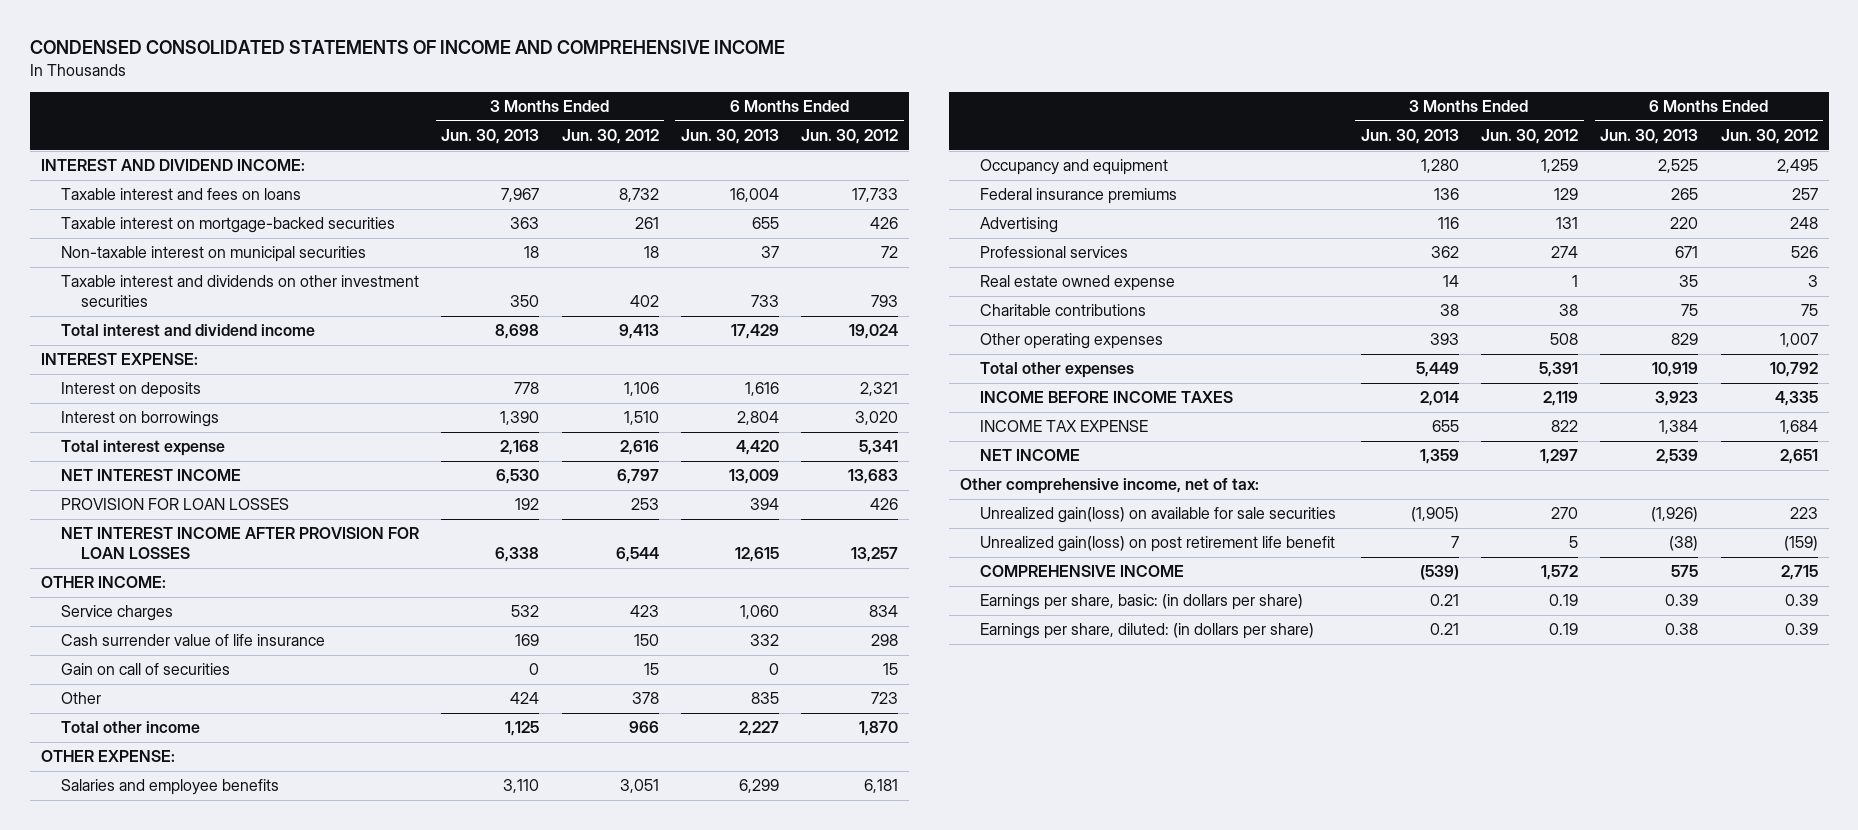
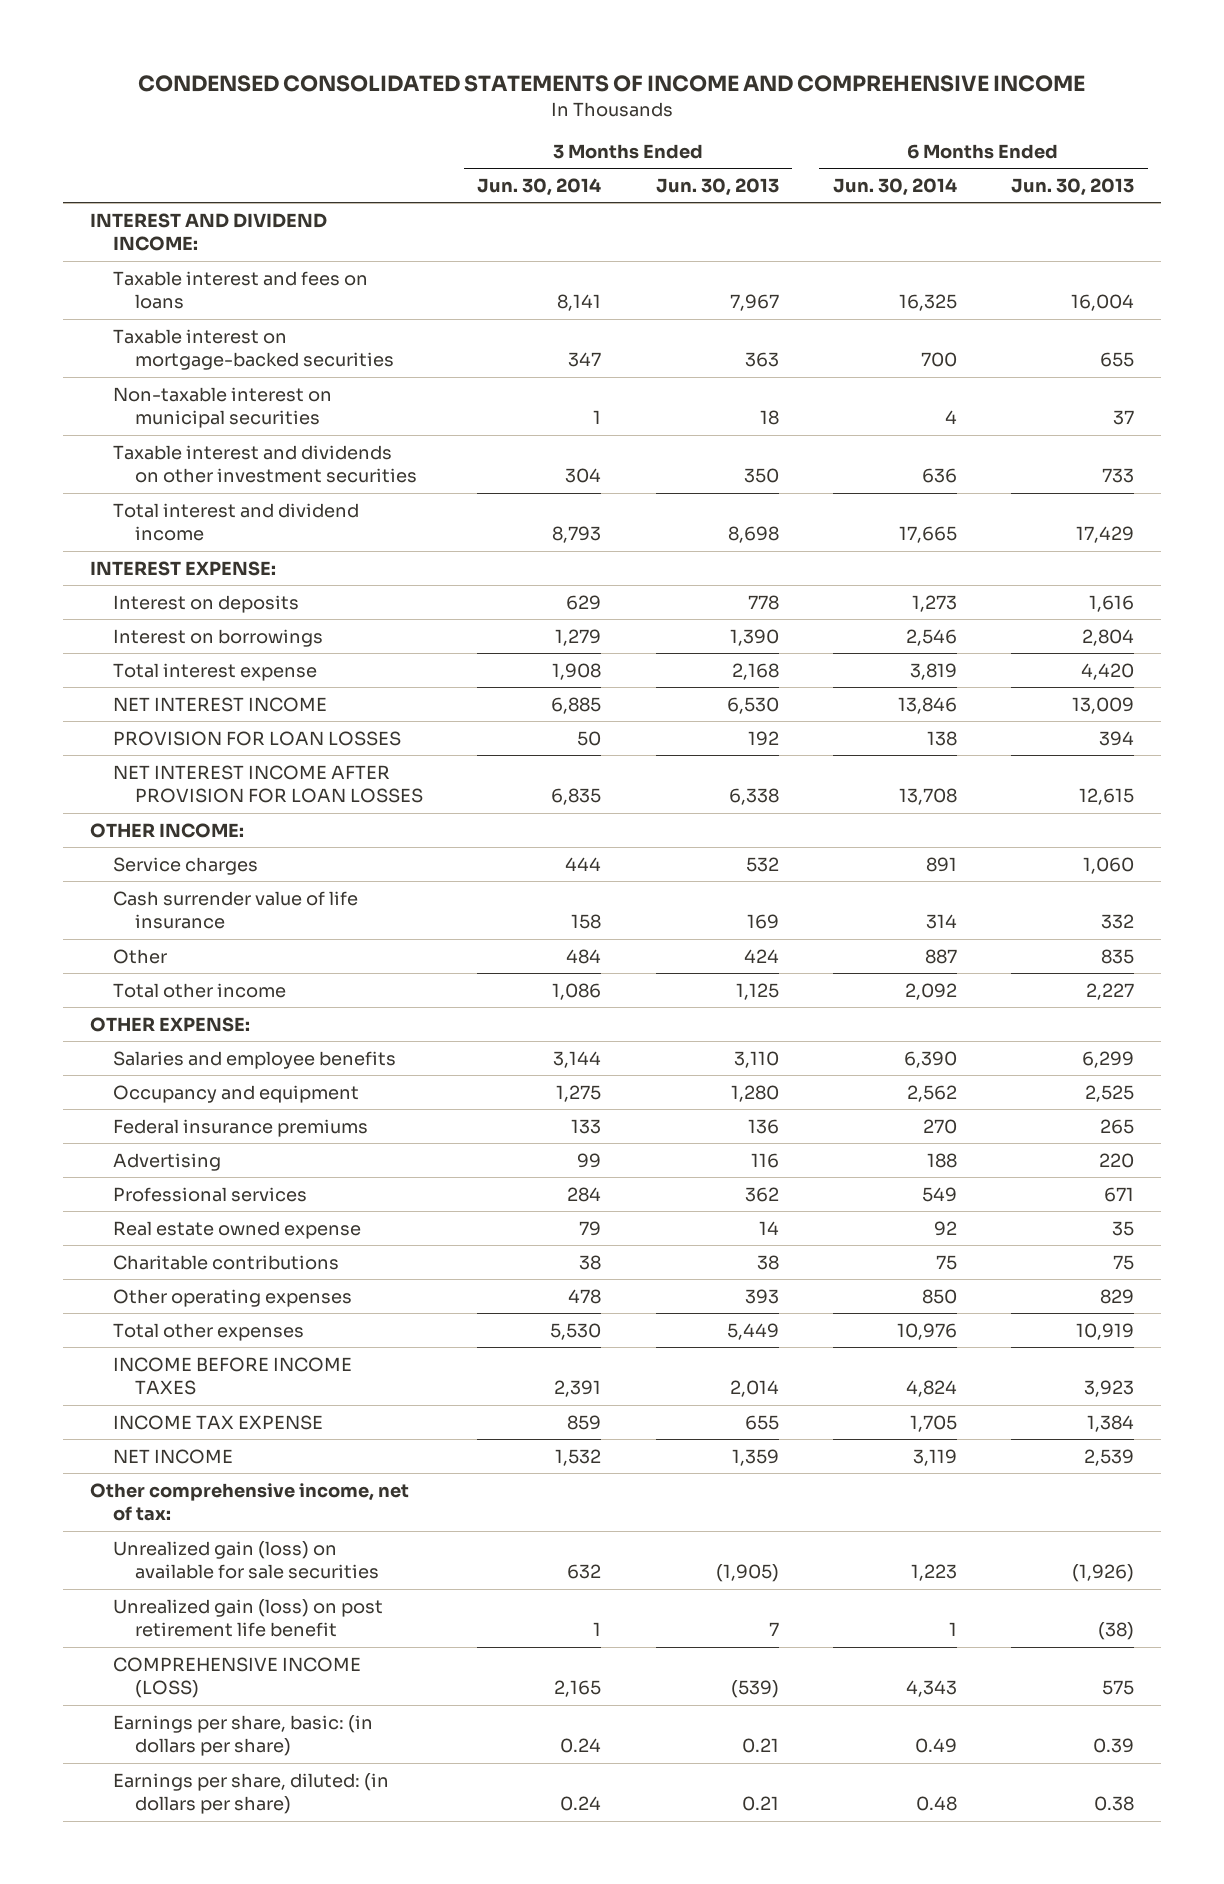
[561,128,659,144] Jun. 30, 2012 -> none
[801,128,899,144] Jun. 30, 2012 -> none
none -> [477,177,602,196] Jun. 30, 2014
none -> [832,177,957,196] Jun. 30, 2014
[61,663,231,676] Gain on call of securities -> none
[980,507,1337,524] Unrealized gain(loss) on available for sale securities -> [112,1540,380,1580] Unrealized gain (loss) on available for sale securities
[980,536,1336,553] Unrealized gain(loss) on post retirement life benefit -> [112,1598,383,1638] Unrealized gain (loss) on post retirement life benefit
[980,565,1185,578] COMPREHENSIVE INCOME -> [112,1656,361,1699] COMPREHENSIVE INCOME (LOSS)

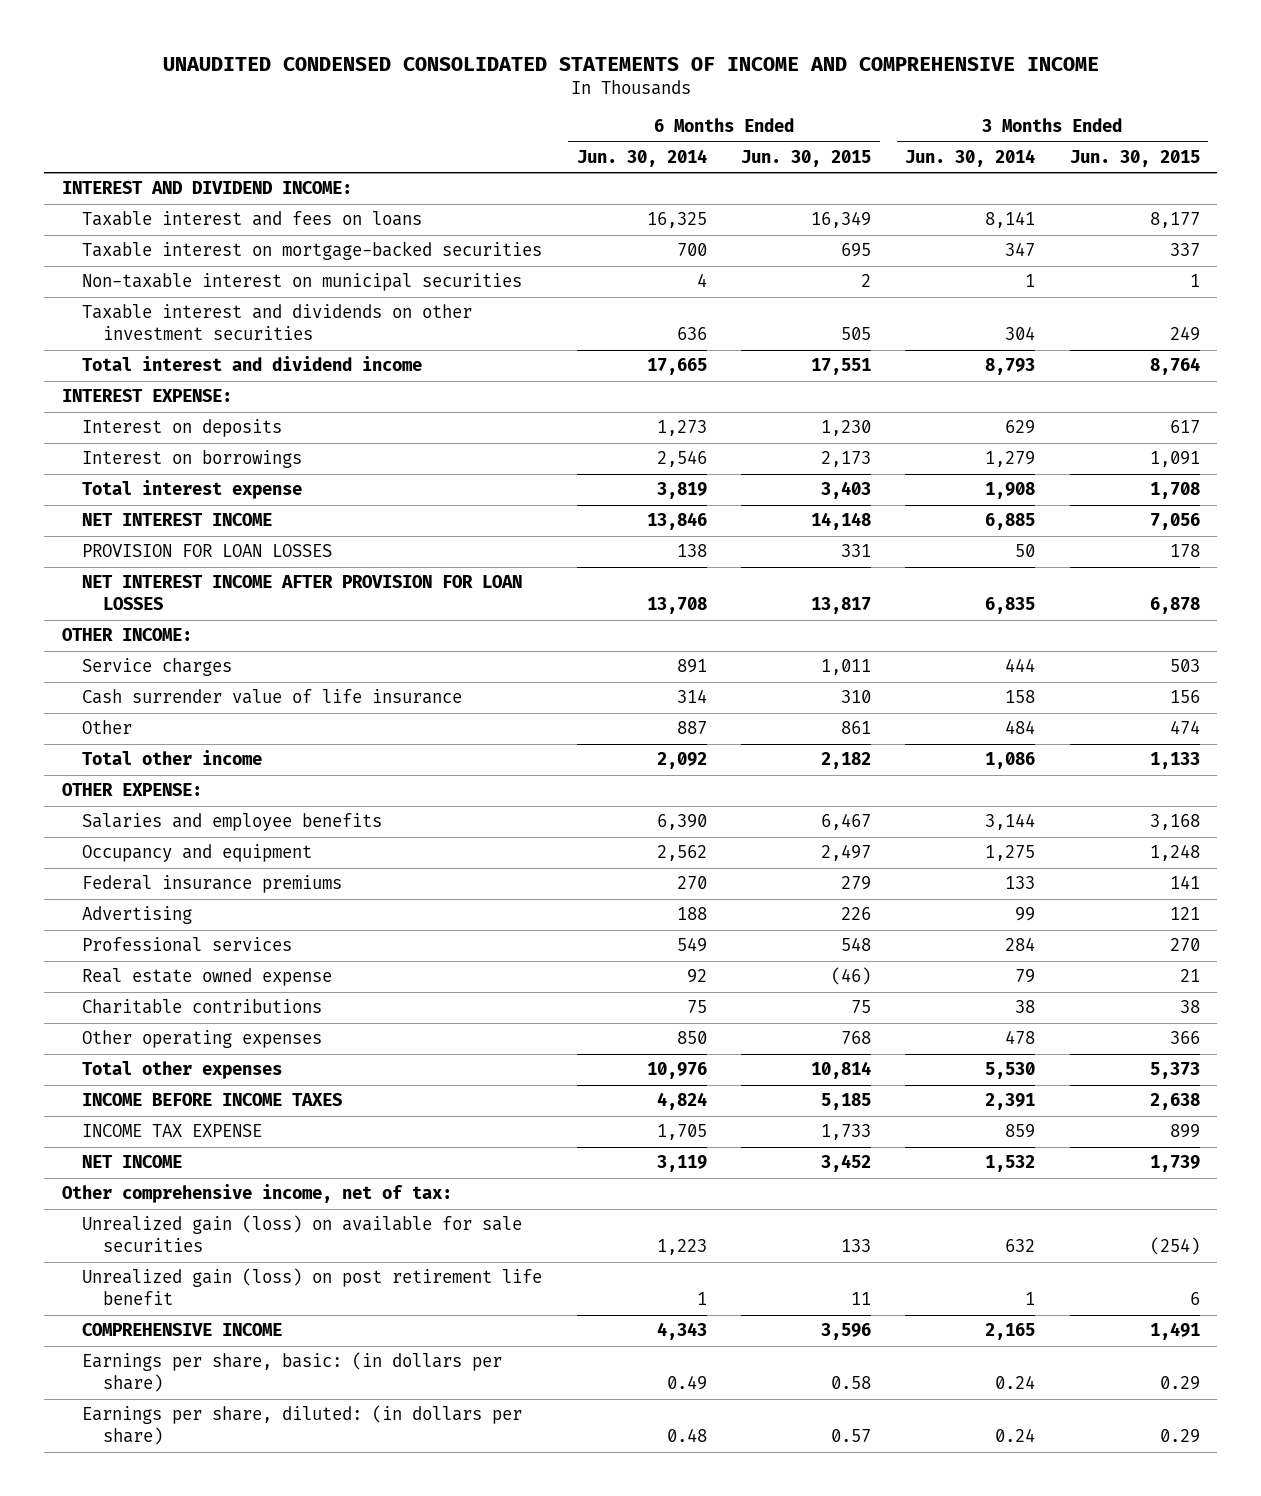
[137,74,1085,92] CONDENSED CONSOLIDATED STATEMENTS OF INCOME AND COMPREHENSIVE INCOME -> [162,56,1099,71] UNAUDITED CONDENSED CONSOLIDATED STATEMENTS OF INCOME AND COMPREHENSIVE INCOME
[655,177,779,196] Jun. 30, 2013 -> none
[1010,177,1134,196] Jun. 30, 2013 -> none
none -> [740,149,871,167] Jun. 30, 2015
none -> [1069,149,1200,167] Jun. 30, 2015
[112,1656,361,1699] COMPREHENSIVE INCOME (LOSS) -> [82,1323,283,1337] COMPREHENSIVE INCOME

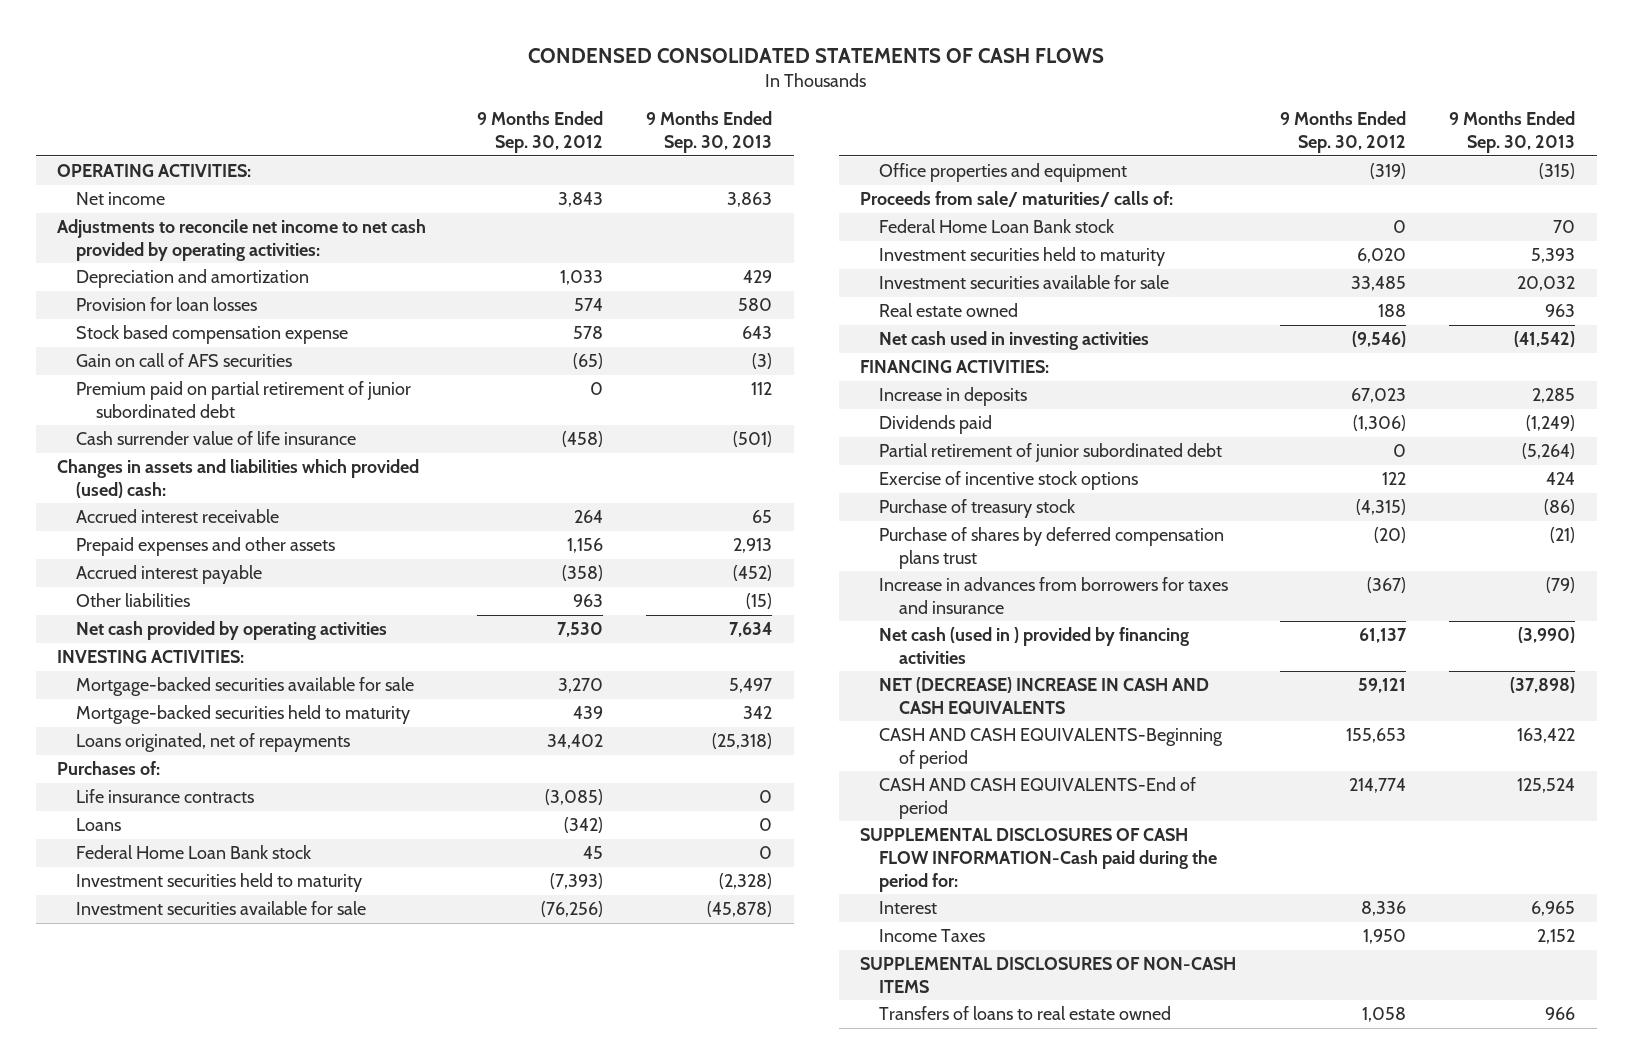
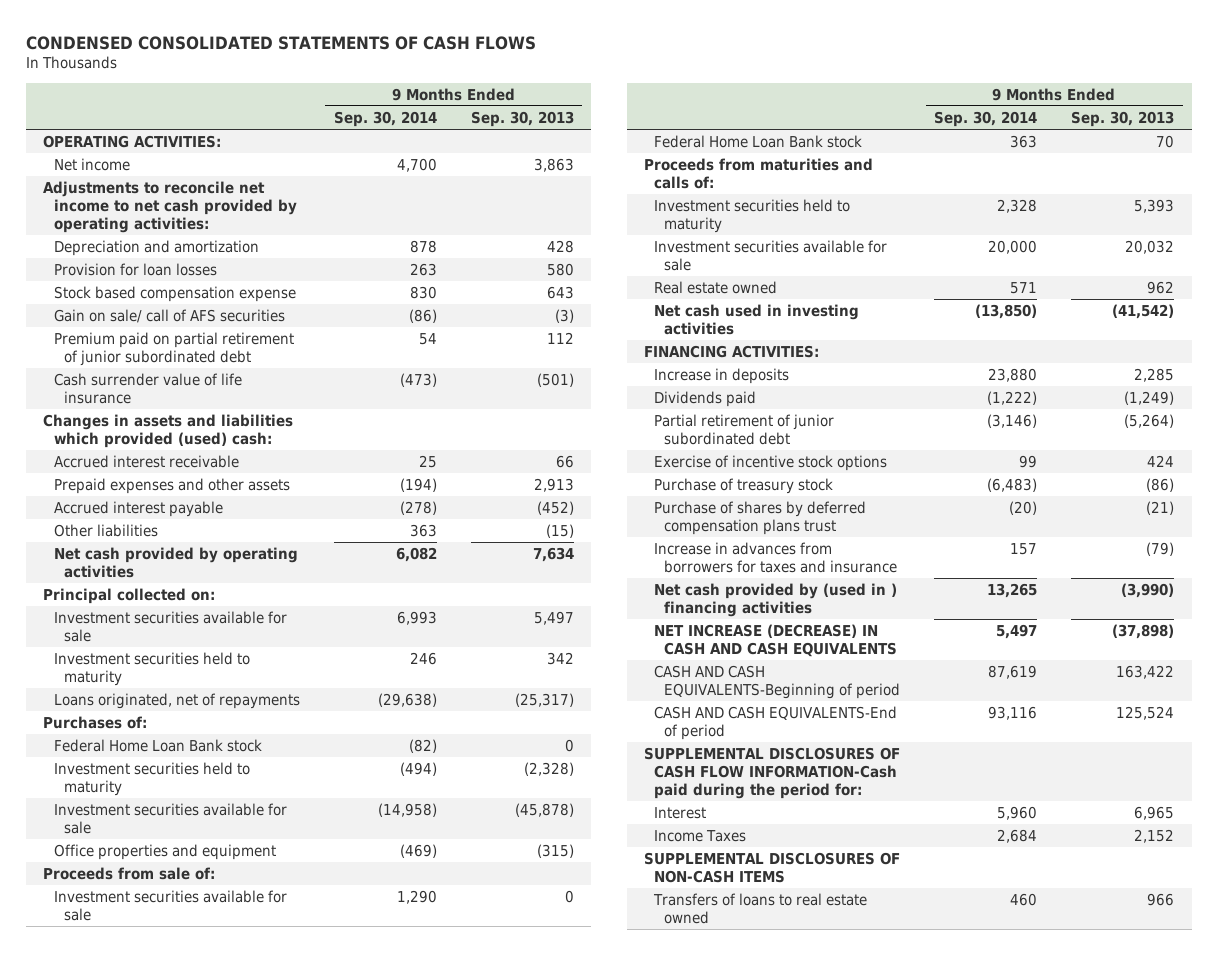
[476,111,603,153] 9 Months Ended Sep. 30, 2012 -> none
none -> [333,110,437,127] Sep. 30, 2014
[743,270,773,284] 429 -> [546,239,574,253] 428
[76,353,293,368] Gain on call of AFS securities -> [53,308,285,323] Gain on sale/ call of AFS securities
[752,510,773,524] 65 -> [555,454,574,468] 66
[57,650,245,664] INVESTING ACTIVITIES: -> none
none -> [43,587,216,604] Principal collected on:
[76,677,415,697] Mortgage-backed securities available for sale -> [53,610,287,642] Investment securities available for sale
[76,705,411,725] Mortgage-backed securities held to maturity -> [53,651,250,686] Investment securities held to maturity
[712,733,773,750] (25,318) -> [514,692,574,707] (25,317)
[76,789,255,804] Life insurance contracts -> none
[76,818,122,832] Loans -> none
[860,191,1174,208] Proceeds from sale/ maturities/ calls of: -> [43,866,216,880] Proceeds from sale of:
none -> [53,889,287,921] Investment securities available for sale
none -> [643,157,873,189] Proceeds from maturities and calls of:
[1545,304,1576,318] 963 -> [1147,280,1175,294] 962
[879,627,1190,664] Net cash (used in ) provided by financing activities -> [654,582,898,617] Net cash provided by (used in ) financing activities
[879,677,1210,714] NET (DECREASE) INCREASE IN CASH AND CASH EQUIVALENTS -> [654,623,898,657] NET INCREASE (DECREASE) IN CASH AND CASH EQUIVALENTS

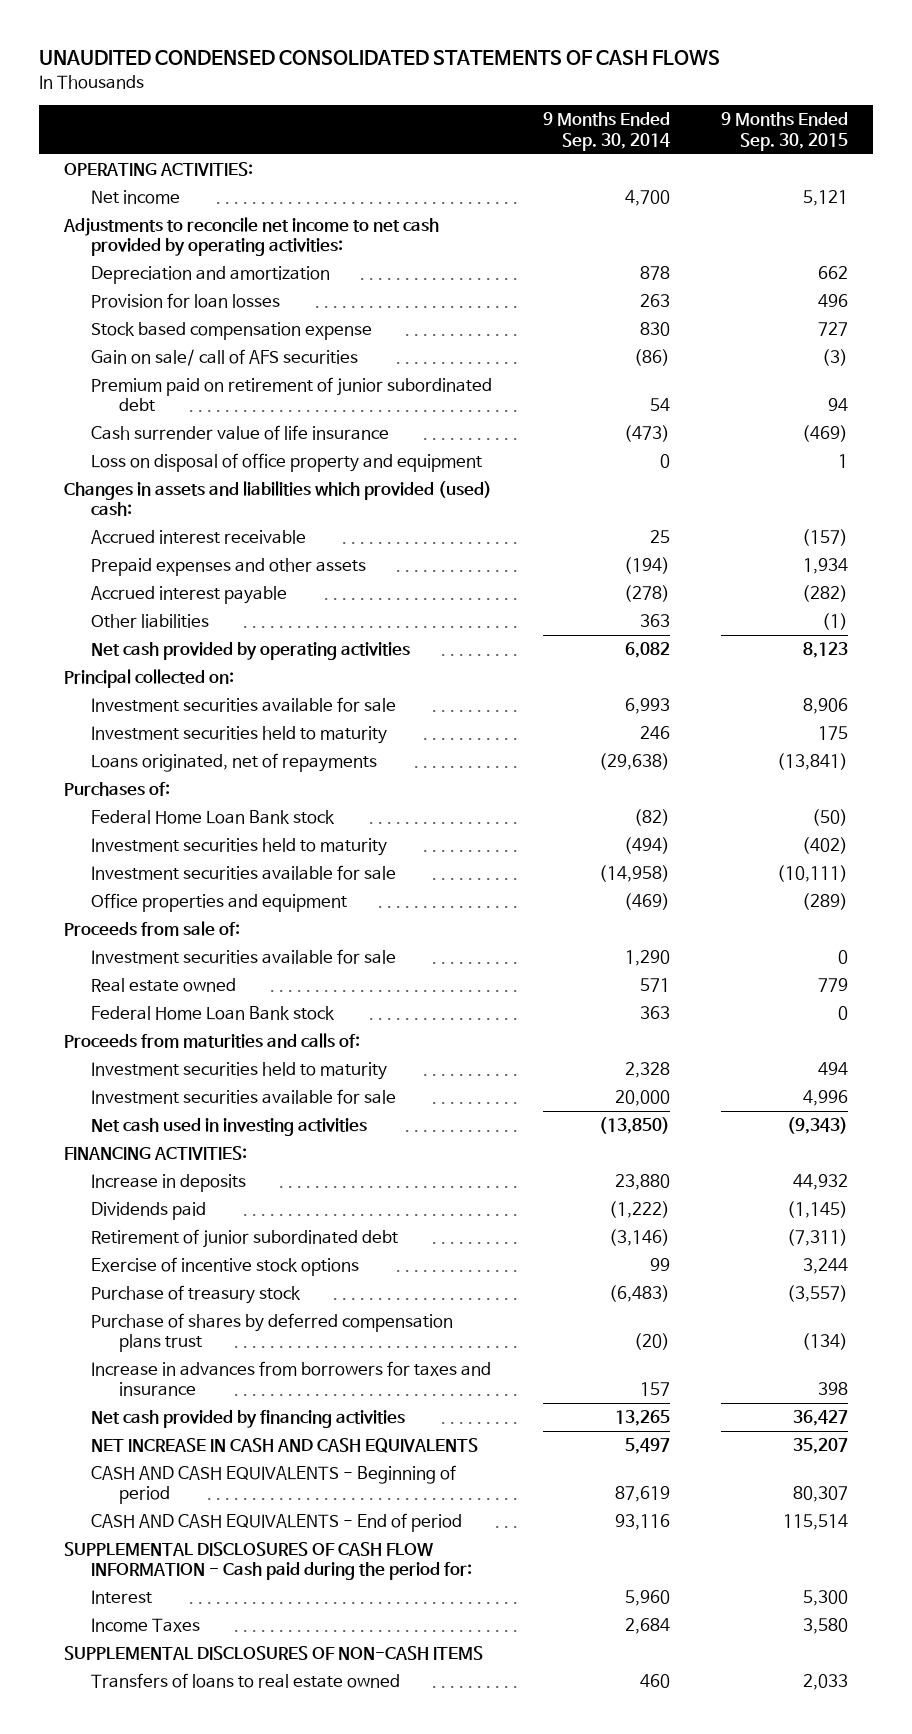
[26,35,537,50] CONDENSED CONSOLIDATED STATEMENTS OF CASH FLOWS -> [38,50,720,66] UNAUDITED CONDENSED CONSOLIDATED STATEMENTS OF CASH FLOWS
[470,110,574,127] Sep. 30, 2013 -> none
none -> [720,112,848,151] 9 Months Ended Sep. 30, 2015
[53,331,294,366] Premium paid on partial retirement of junior subordinated debt -> [91,376,493,413] Premium paid on retirement of junior subordinated debt
none -> [91,452,483,472] Loss on disposal of office property and equipment
[654,280,778,294] Real estate owned -> [91,977,237,992] Real estate owned
[654,413,835,445] Partial retirement of junior subordinated debt -> [91,1228,399,1248] Retirement of junior subordinated debt
[654,582,898,617] Net cash provided by (used in ) financing activities -> [91,1409,406,1428] Net cash provided by financing activities
[654,623,898,657] NET INCREASE (DECREASE) IN CASH AND CASH EQUIVALENTS -> [91,1437,479,1453] NET INCREASE IN CASH AND CASH EQUIVALENTS
[654,664,901,699] CASH AND CASH EQUIVALENTS-Beginning of period -> [91,1464,457,1505] CASH AND CASH EQUIVALENTS - Beginning of period
[654,705,898,740] CASH AND CASH EQUIVALENTS-End of period -> [91,1512,463,1532] CASH AND CASH EQUIVALENTS - End of period
[643,746,900,799] SUPPLEMENTAL DISCLOSURES OF CASH FLOW INFORMATION-Cash paid during the period for: -> [63,1541,473,1581] SUPPLEMENTAL DISCLOSURES OF CASH FLOW INFORMATION - Cash paid during the period for:

